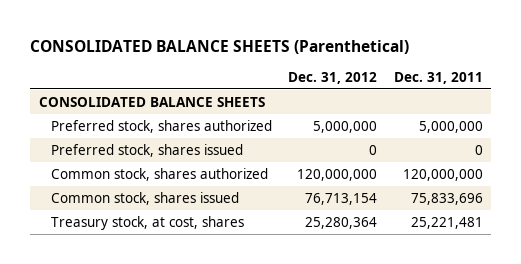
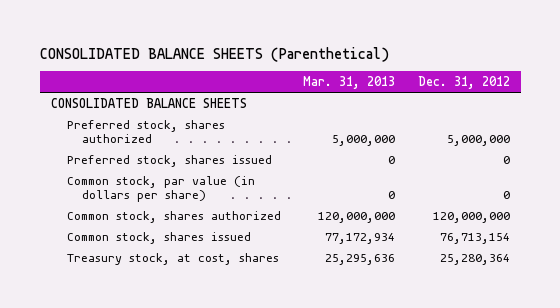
[393,71,483,84] Dec. 31, 2011 -> none
none -> [303,76,396,90] Mar. 31, 2013
none -> [66,175,255,203] Common stock, par value (in dollars per share)

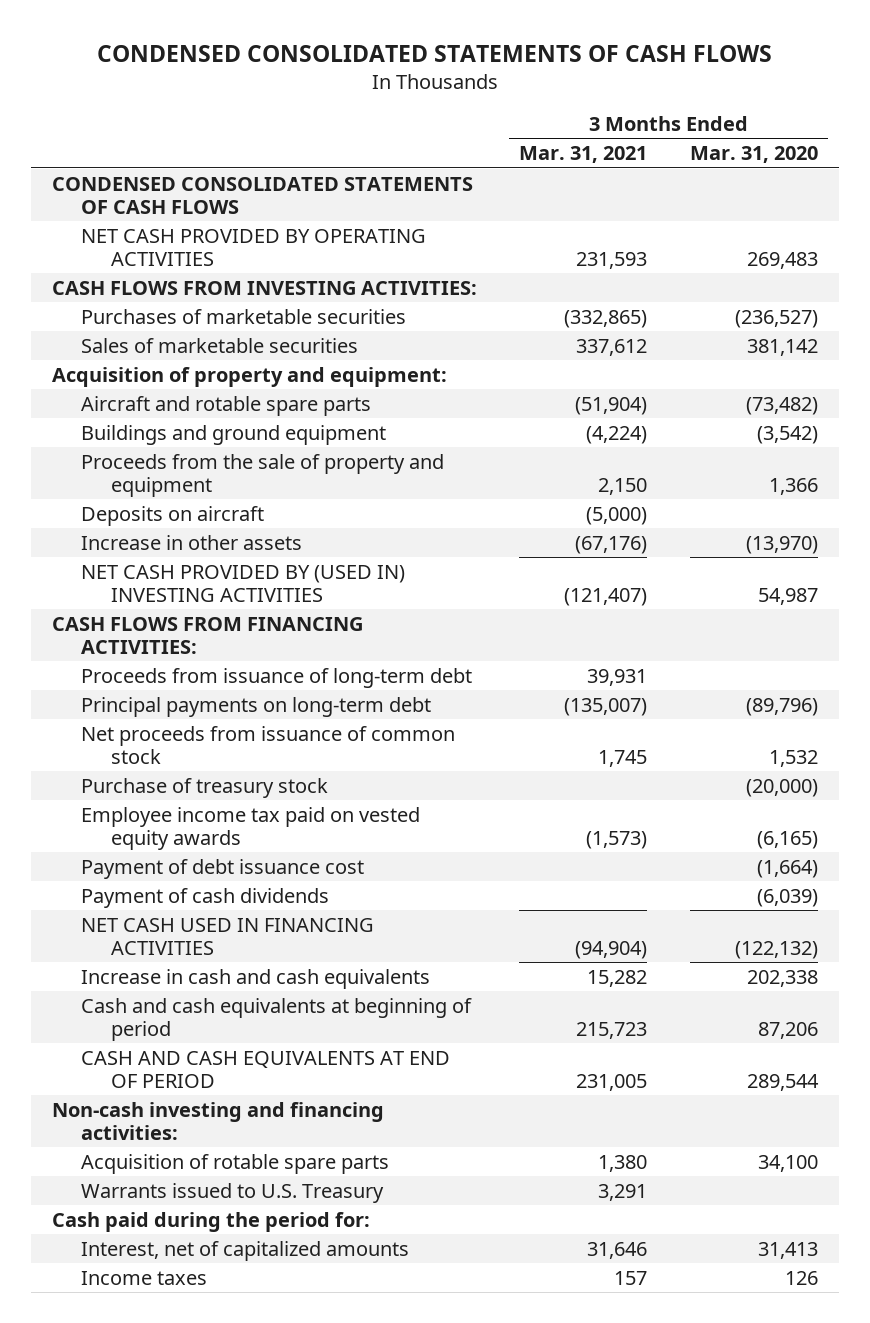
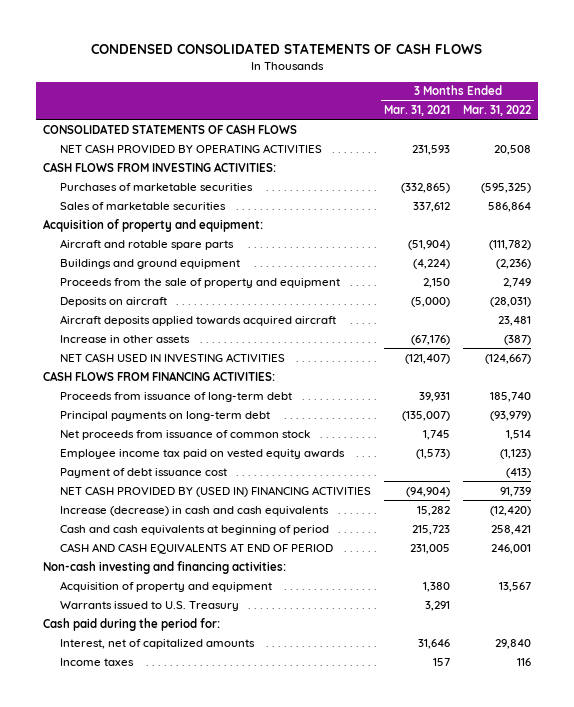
[689,146,818,164] Mar. 31, 2020 -> none
none -> [463,105,532,117] Mar. 31, 2022
[52,176,474,214] CONDENSED CONSOLIDATED STATEMENTS OF CASH FLOWS -> [43,123,298,134] CONSOLIDATED STATEMENTS OF CASH FLOWS
none -> [59,314,336,326] Aircraft deposits applied towards acquired aircraft
[81,564,406,602] NET CASH PROVIDED BY (USED IN) INVESTING ACTIVITIES -> [59,352,285,362] NET CASH USED IN INVESTING ACTIVITIES
[81,777,329,798] Purchase of treasury stock -> none
[81,887,330,908] Payment of cash dividends -> none
[81,917,375,955] NET CASH USED IN FINANCING ACTIVITIES -> [59,485,371,497] NET CASH PROVIDED BY (USED IN) FINANCING ACTIVITIES
[81,968,431,989] Increase in cash and cash equivalents -> [59,505,329,516] Increase (decrease) in cash and cash equivalents
[81,1153,390,1174] Acquisition of rotable spare parts -> [59,580,272,592] Acquisition of property and equipment

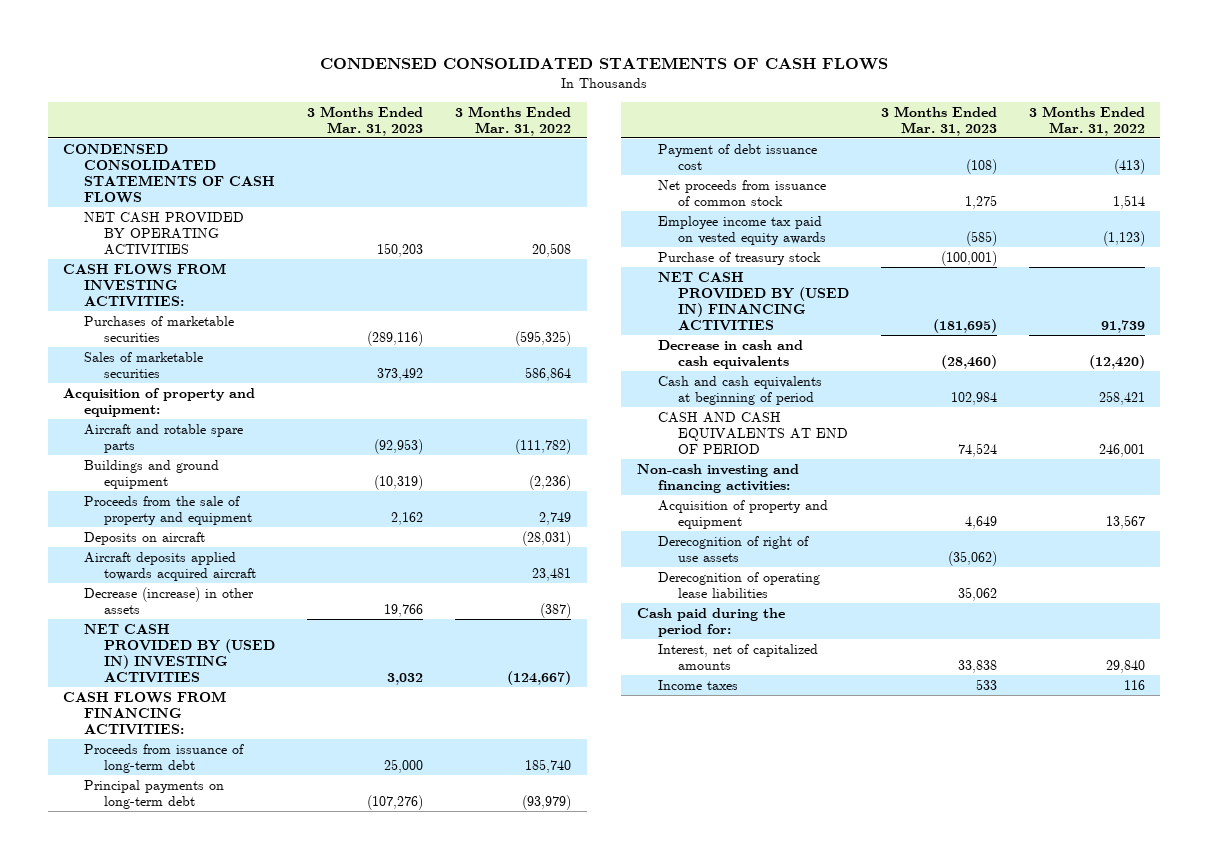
[383,105,450,117] Mar. 31, 2021 -> none
none -> [306,105,423,136] 3 Months Ended Mar. 31, 2023
[43,123,298,134] CONSOLIDATED STATEMENTS OF CASH FLOWS -> [63,143,275,203] CONDENSED CONSOLIDATED STATEMENTS OF CASH FLOWS
[59,334,190,343] Increase in other assets -> [83,586,254,614] Decrease (increase) in other assets
[59,352,285,362] NET CASH USED IN INVESTING ACTIVITIES -> [83,623,276,683] NET CASH PROVIDED BY (USED IN) INVESTING ACTIVITIES
[59,467,227,478] Payment of debt issuance cost -> [657,143,817,170] Payment of debt issuance cost
none -> [657,251,821,265] Purchase of treasury stock
[59,505,329,516] Increase (decrease) in cash and cash equivalents -> [657,339,803,369] Decrease in cash and cash equivalents
[59,600,239,611] Warrants issued to U.S. Treasury -> none
none -> [657,535,809,562] Derecognition of right of use assets
none -> [657,571,820,598] Derecognition of operating lease liabilities

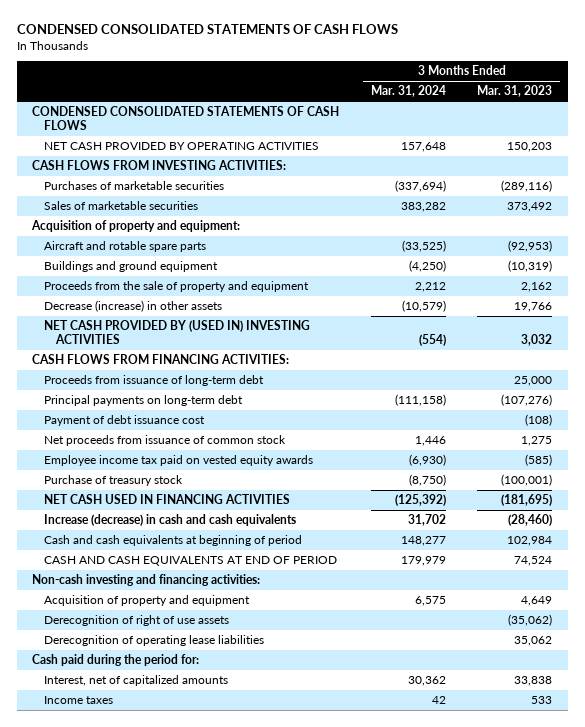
[454,105,571,136] 3 Months Ended Mar. 31, 2022 -> none
none -> [370,85,446,98] Mar. 31, 2024
[83,531,205,545] Deposits on aircraft -> none
[83,551,257,581] Aircraft deposits applied towards acquired aircraft -> none
[657,271,849,331] NET CASH PROVIDED BY (USED IN) FINANCING ACTIVITIES -> [44,494,291,505] NET CASH USED IN FINANCING ACTIVITIES
[657,339,803,369] Decrease in cash and cash equivalents -> [44,514,297,527] Increase (decrease) in cash and cash equivalents

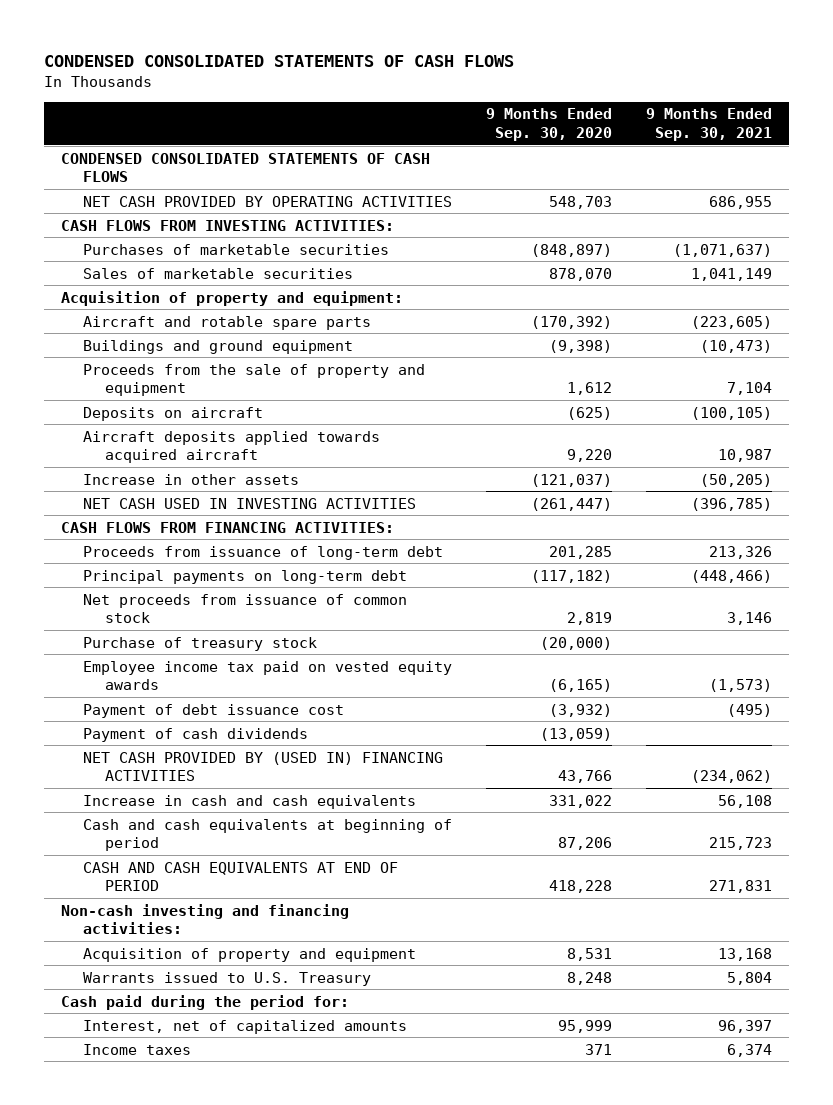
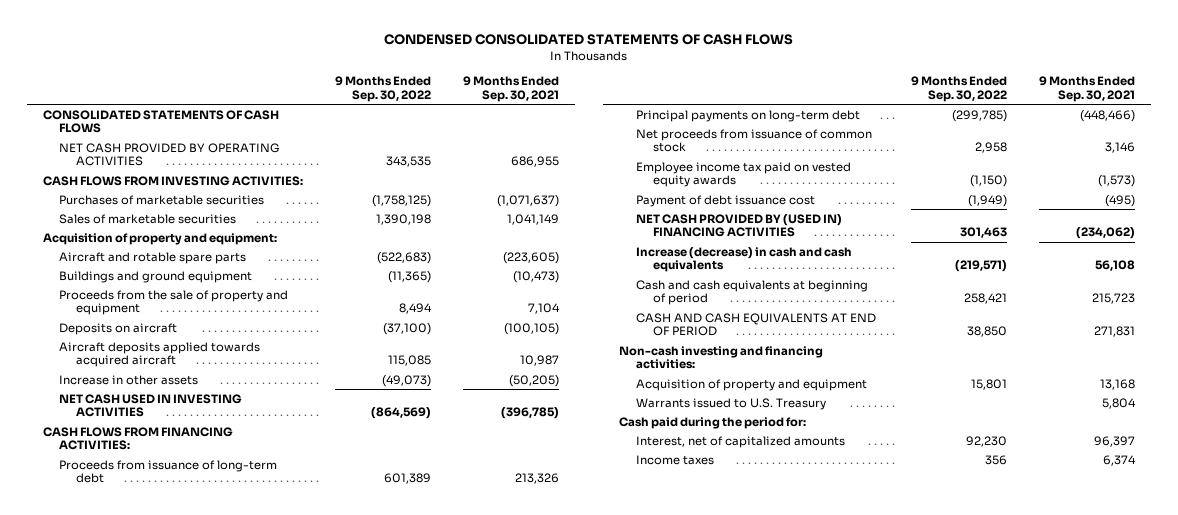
[485,108,612,141] 9 Months Ended Sep. 30, 2020 -> none
none -> [334,75,431,102] 9 Months Ended Sep. 30, 2022
[60,152,430,183] CONDENSED CONSOLIDATED STATEMENTS OF CASH FLOWS -> [42,109,279,134] CONSOLIDATED STATEMENTS OF CASH FLOWS
[82,636,317,651] Purchase of treasury stock -> none
[82,727,308,742] Payment of cash dividends -> none
[82,794,416,809] Increase in cash and cash equivalents -> [636,246,853,273] Increase (decrease) in cash and cash equivalents

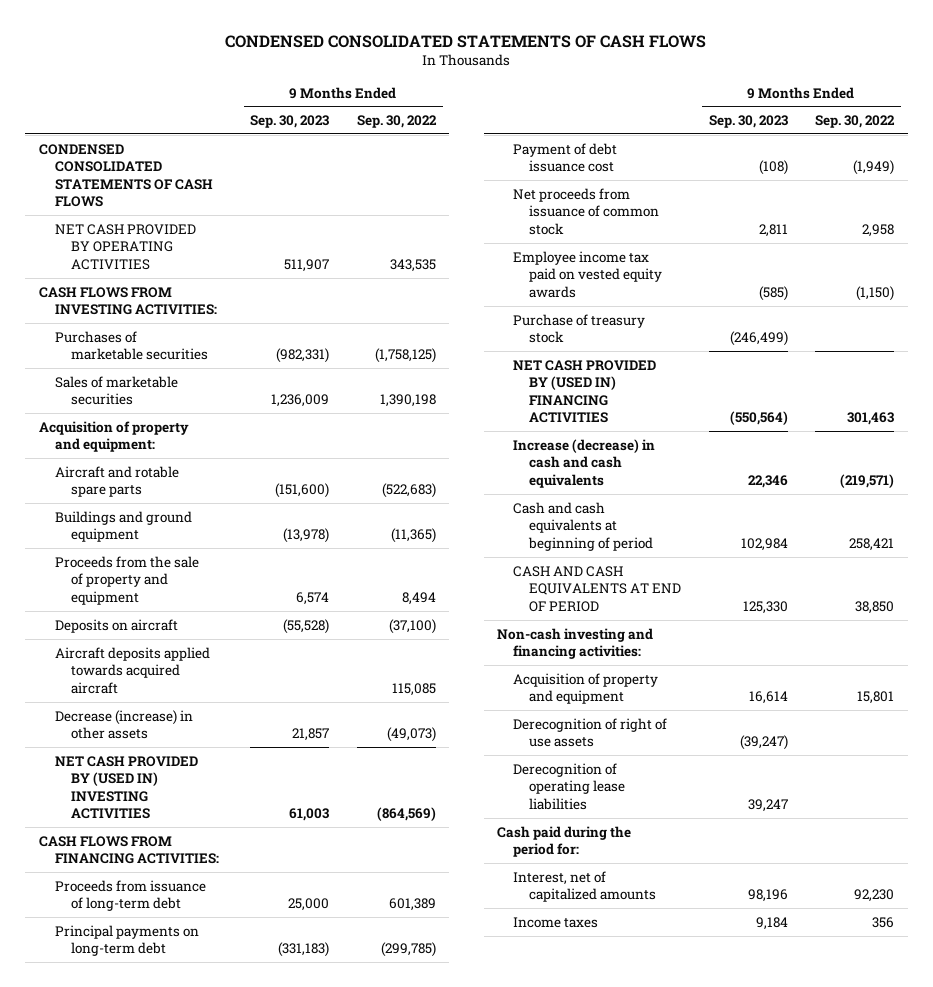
[462,75,559,102] 9 Months Ended Sep. 30, 2021 -> none
none -> [250,115,330,129] Sep. 30, 2023
[42,109,279,134] CONSOLIDATED STATEMENTS OF CASH FLOWS -> [38,143,214,208] CONDENSED CONSOLIDATED STATEMENTS OF CASH FLOWS
[59,374,199,385] Increase in other assets -> [55,709,194,740] Decrease (increase) in other assets
[59,393,243,418] NET CASH USED IN INVESTING ACTIVITIES -> [55,755,199,820] NET CASH PROVIDED BY (USED IN) INVESTING ACTIVITIES
[636,194,816,207] Payment of debt issuance cost -> [513,142,618,173] Payment of debt issuance cost
none -> [513,313,646,344] Purchase of treasury stock
[636,397,827,410] Warrants issued to U.S. Treasury -> none
none -> [513,717,668,748] Derecognition of right of use assets
none -> [513,762,626,810] Derecognition of operating lease liabilities

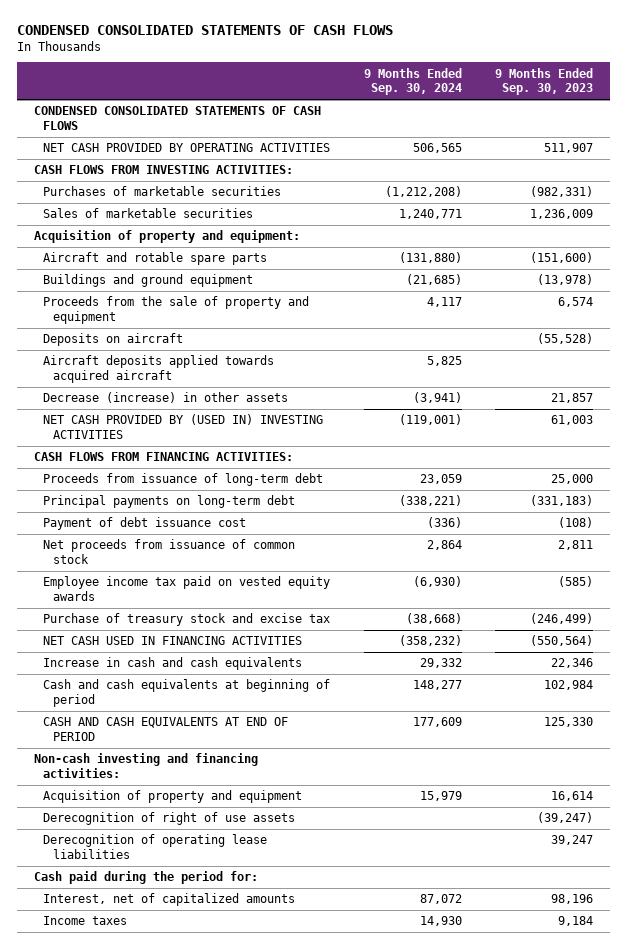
[356,115,437,129] Sep. 30, 2022 -> none
none -> [363,67,462,96] 9 Months Ended Sep. 30, 2024
[513,313,646,344] Purchase of treasury stock -> [43,613,331,627] Purchase of treasury stock and excise tax
[513,359,657,424] NET CASH PROVIDED BY (USED IN) FINANCING ACTIVITIES -> [43,636,303,646] NET CASH USED IN FINANCING ACTIVITIES
[513,438,656,488] Increase (decrease) in cash and cash equivalents -> [43,657,303,671] Increase in cash and cash equivalents

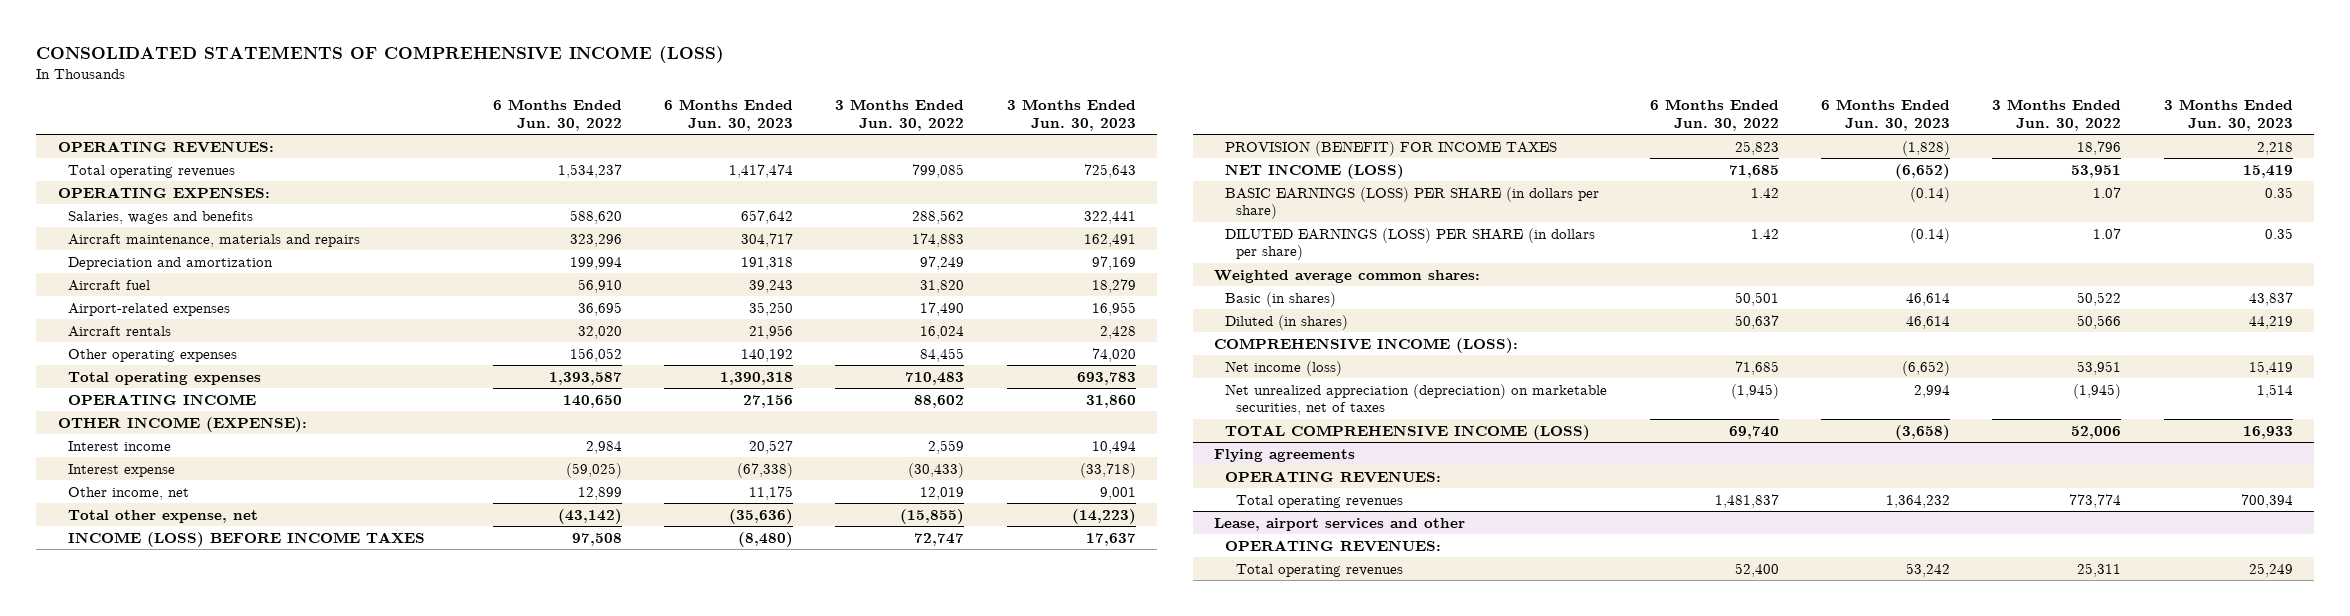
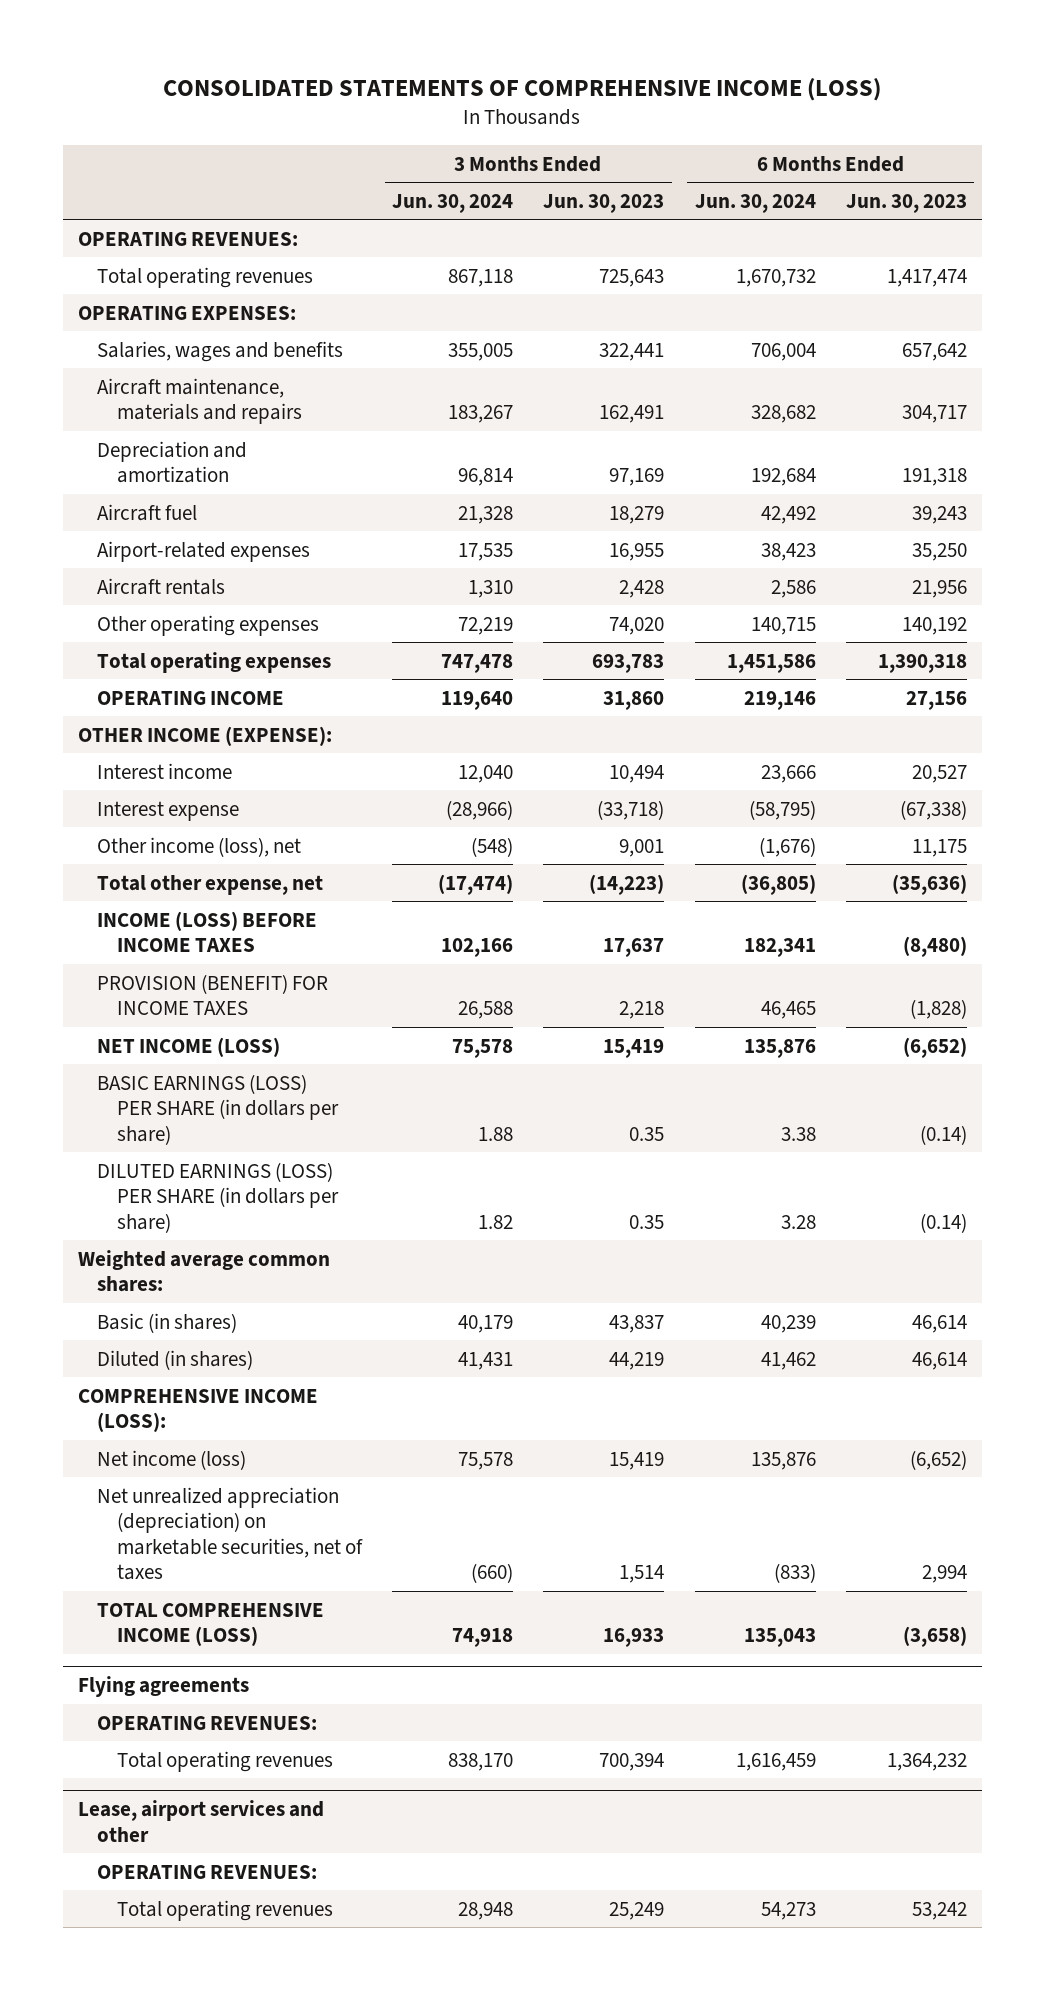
[492,98,622,131] 6 Months Ended Jun. 30, 2022 -> none
[835,98,965,131] 3 Months Ended Jun. 30, 2022 -> none
none -> [392,193,514,213] Jun. 30, 2024
none -> [694,193,816,213] Jun. 30, 2024
[68,486,190,500] Other income, net -> [97,836,302,857] Other income (loss), net

